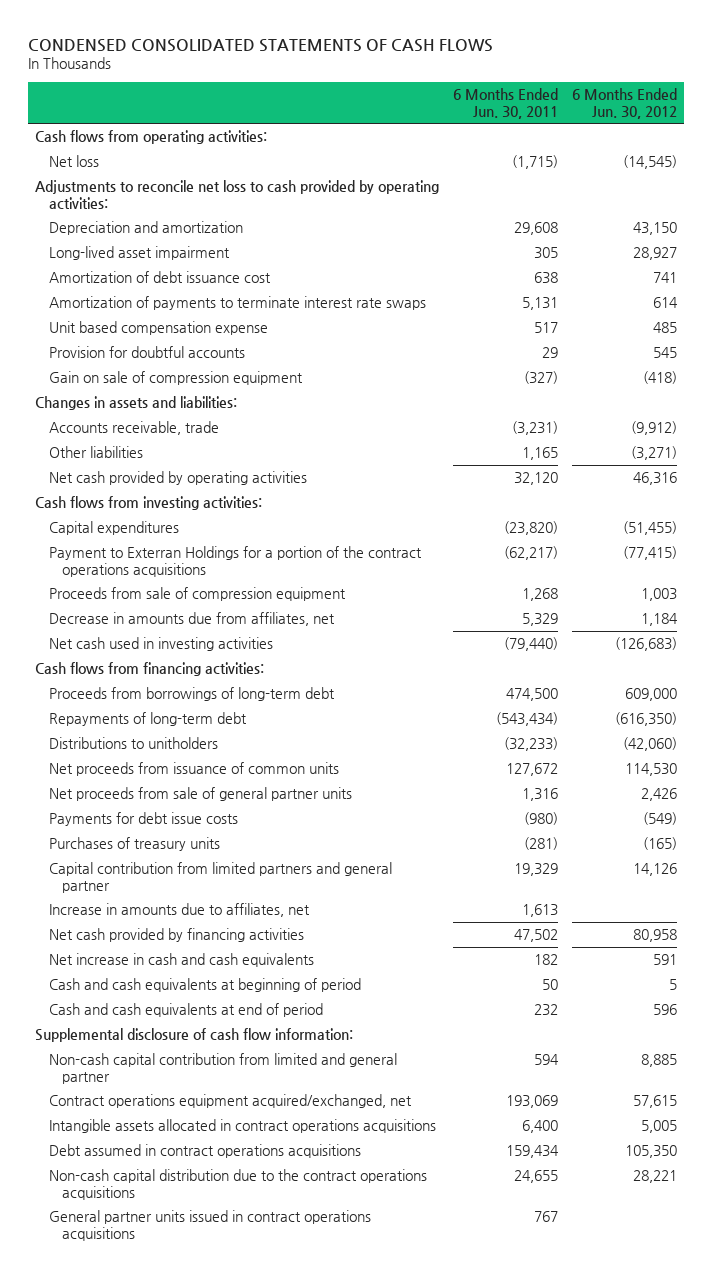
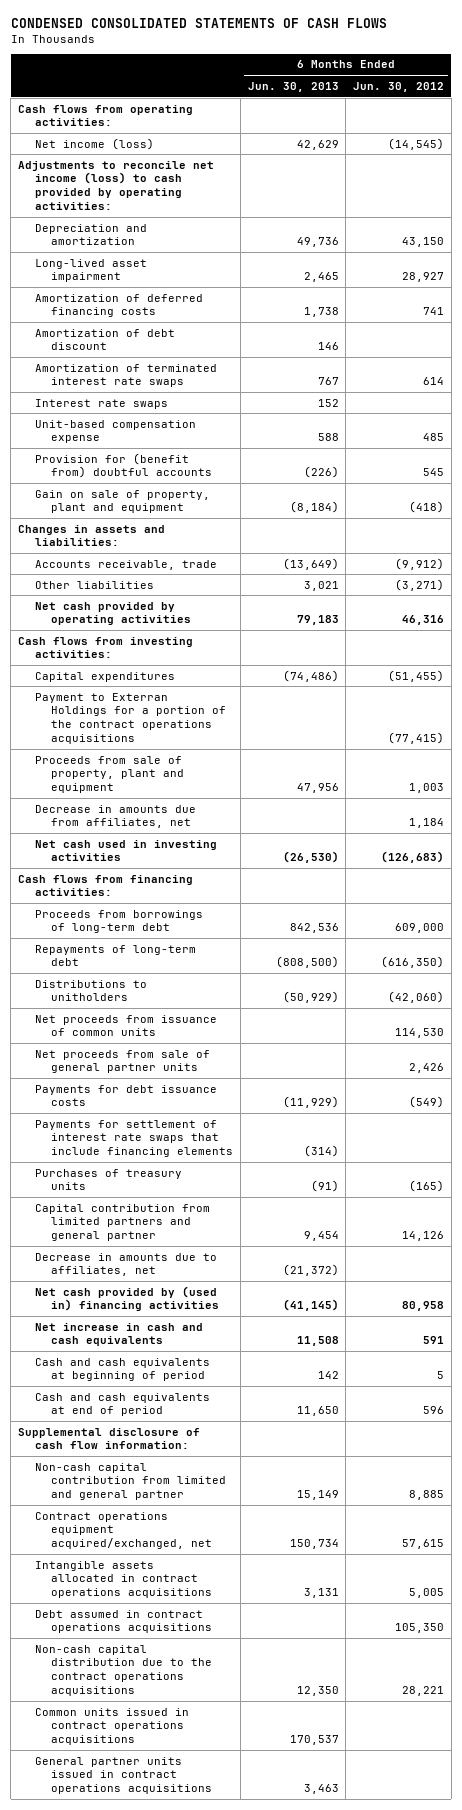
[453,88,559,119] 6 Months Ended Jun. 30, 2011 -> none
none -> [247,81,339,92] Jun. 30, 2013
[48,155,99,168] Net loss -> [34,137,154,150] Net income (loss)
[35,180,440,209] Adjustments to reconcile net loss to cash provided by operating activities: -> [18,160,215,210] Adjustments to reconcile net income (loss) to cash provided by operating activities:
[48,271,271,284] Amortization of debt issuance cost -> [34,293,203,318] Amortization of deferred financing costs
none -> [34,328,175,351] Amortization of debt discount
[48,296,426,311] Amortization of payments to terminate interest rate swaps -> [34,363,217,388] Amortization of terminated interest rate swaps
none -> [34,398,168,409] Interest rate swaps
[48,321,268,336] Unit based compensation expense -> [34,419,196,444] Unit-based compensation expense
[48,346,245,359] Provision for doubtful accounts -> [34,452,213,479] Provision for (benefit from) doubtful accounts
[48,371,303,386] Gain on sale of compression equipment -> [34,489,210,514] Gain on sale of property, plant and equipment
[48,587,346,602] Proceeds from sale of compression equipment -> [34,755,185,794] Proceeds from sale of property, plant and equipment
[48,812,238,827] Payments for debt issue costs -> [34,1084,217,1107] Payments for debt issuance costs
none -> [34,1119,234,1158] Payments for settlement of interest rate swaps that include financing elements
[48,903,310,918] Increase in amounts due to affiliates, net -> [34,1252,217,1277] Decrease in amounts due to affiliates, net
[48,928,304,943] Net cash provided by financing activities -> [34,1285,220,1312] Net cash provided by (used in) financing activities
none -> [34,1707,189,1746] Common units issued in contract operations acquisitions

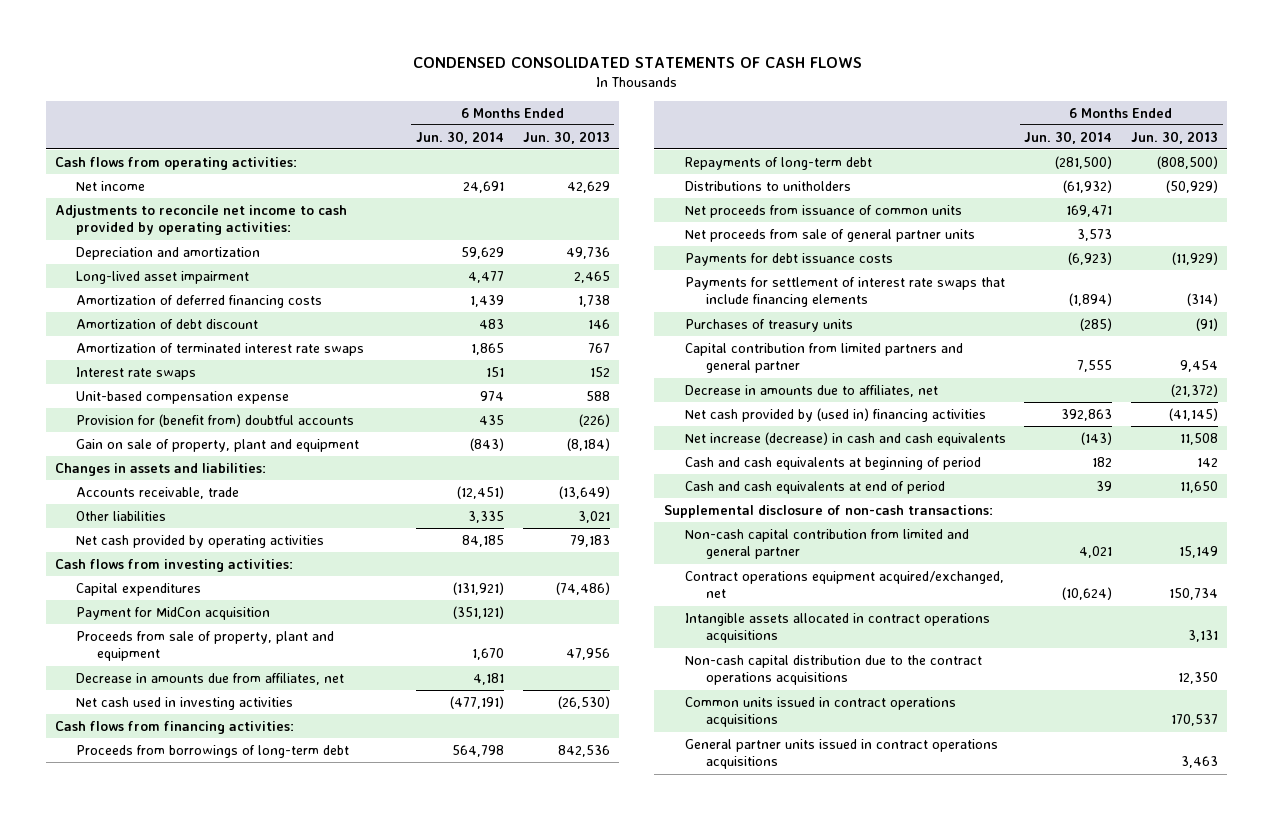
[353,81,445,92] Jun. 30, 2012 -> none
none -> [415,130,504,144] Jun. 30, 2014
[34,137,154,150] Net income (loss) -> [76,180,146,191] Net income
[18,160,215,210] Adjustments to reconcile net income (loss) to cash provided by operating activities: -> [55,204,348,236] Adjustments to reconcile net income to cash provided by operating activities:
[34,692,227,744] Payment to Exterran Holdings for a portion of the contract operations acquisitions -> none
none -> [76,606,271,620] Payment for MidCon acquisition
[34,1322,203,1347] Net increase in cash and cash equivalents -> [684,431,1006,446] Net increase (decrease) in cash and cash equivalents
[18,1427,201,1450] Supplemental disclosure of cash flow information: -> [663,504,993,518] Supplemental disclosure of non-cash transactions:
[34,1609,213,1634] Debt assumed in contract operations acquisitions -> none

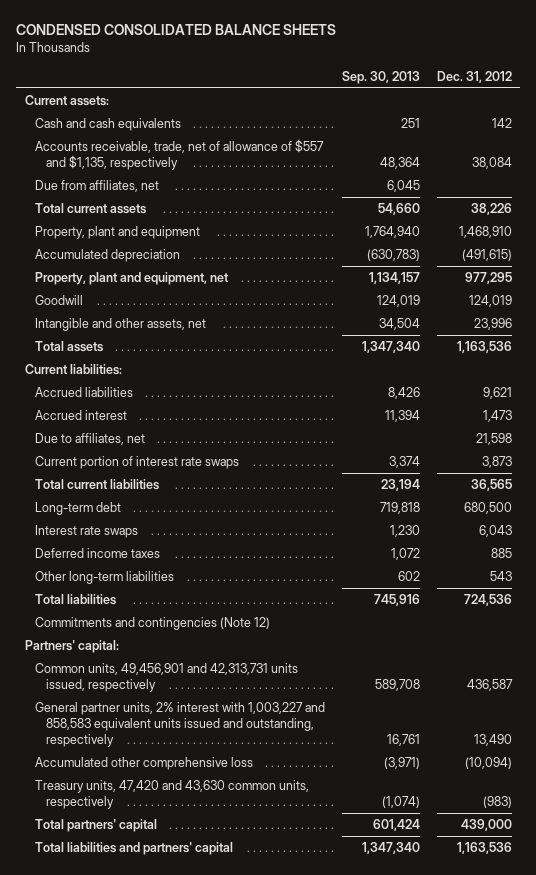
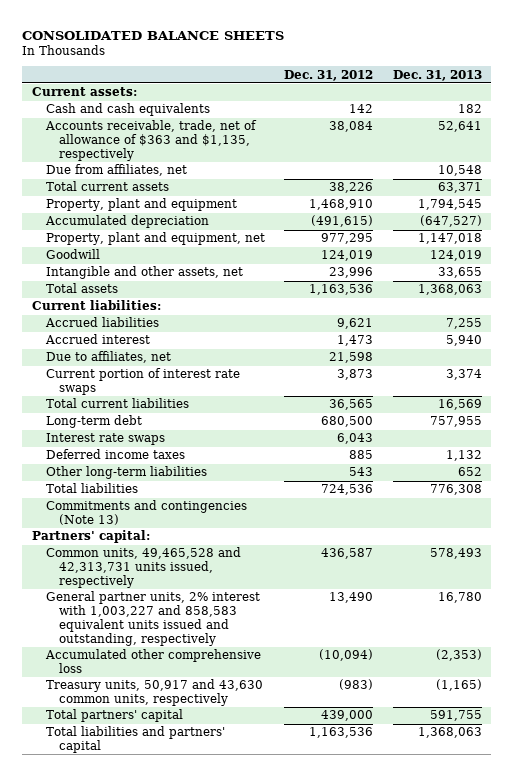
[16,24,337,36] CONDENSED CONSOLIDATED BALANCE SHEETS -> [21,30,284,40] CONSOLIDATED BALANCE SHEETS
[341,70,420,84] Sep. 30, 2013 -> none
none -> [392,69,482,81] Dec. 31, 2013
[35,139,325,170] Accounts receivable, trade, net of allowance of $557 and $1,135, respectively -> [44,120,257,162] Accounts receivable, trade, net of allowance of $363 and $1,135, respectively
[35,617,271,631] Commitments and contingencies (Note 12) -> [45,500,247,526] Commitments and contingencies (Note 13)
[35,663,299,692] Common units, 49,456,901 and 42,313,731 units issued, respectively -> [45,547,241,589] Common units, 49,465,528 and 42,313,731 units issued, respectively
[35,780,310,809] Treasury units, 47,420 and 43,630 common units, respectively -> [45,679,263,707] Treasury units, 50,917 and 43,630 common units, respectively

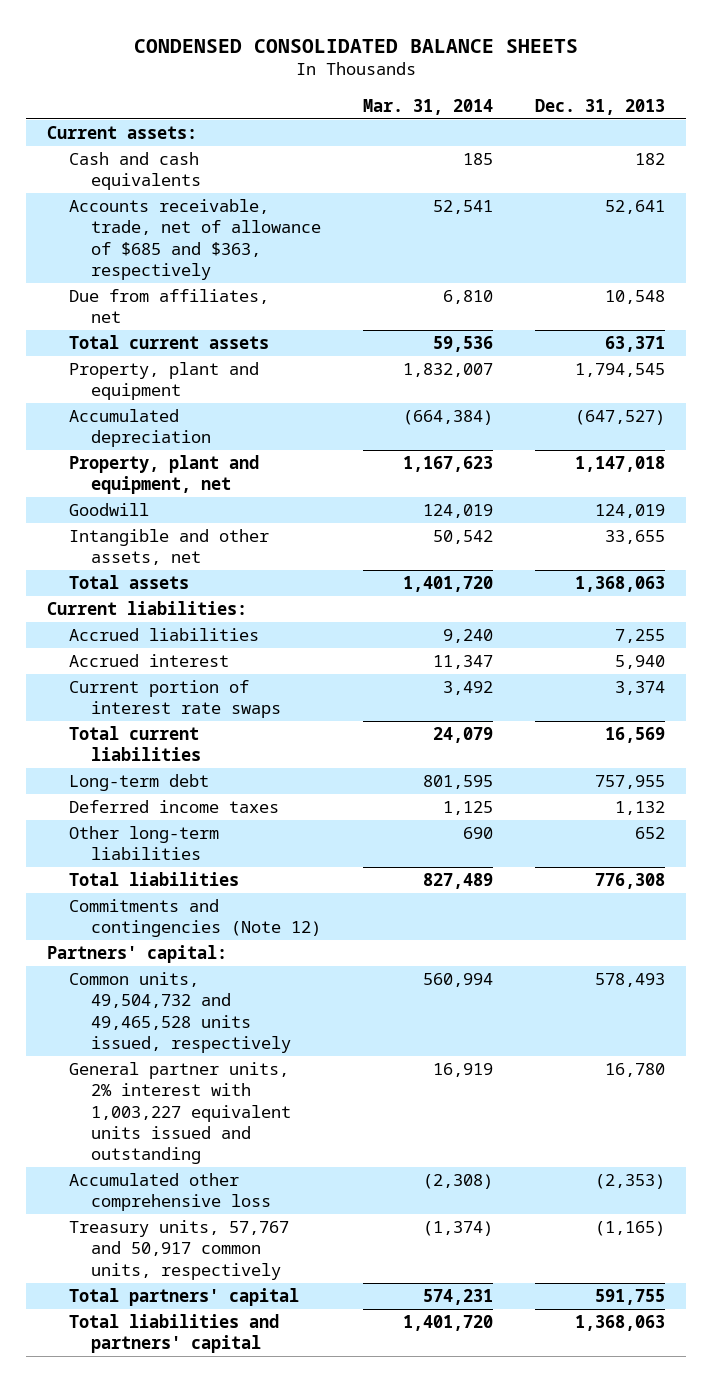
[21,30,284,40] CONSOLIDATED BALANCE SHEETS -> [134,38,579,53] CONDENSED CONSOLIDATED BALANCE SHEETS
[284,69,374,81] Dec. 31, 2012 -> none
none -> [362,98,493,115] Mar. 31, 2014
[44,120,257,162] Accounts receivable, trade, net of allowance of $363 and $1,135, respectively -> [68,199,321,280] Accounts receivable, trade, net of allowance of $685 and $363, respectively
[45,351,171,364] Due to affiliates, net -> none
[45,433,165,446] Interest rate swaps -> none
[45,500,247,526] Commitments and contingencies (Note 13) -> [68,899,321,938] Commitments and contingencies (Note 12)
[45,547,241,589] Common units, 49,465,528 and 42,313,731 units issued, respectively -> [68,972,291,1053] Common units, 49,504,732 and 49,465,528 units issued, respectively
[45,591,260,646] General partner units, 2% interest with 1,003,227 and 858,583 equivalent units issued and outstanding, respectively -> [68,1062,291,1165] General partner units, 2% interest with 1,003,227 equivalent units issued and outstanding
[45,679,263,707] Treasury units, 50,917 and 43,630 common units, respectively -> [68,1220,289,1280] Treasury units, 57,767 and 50,917 common units, respectively

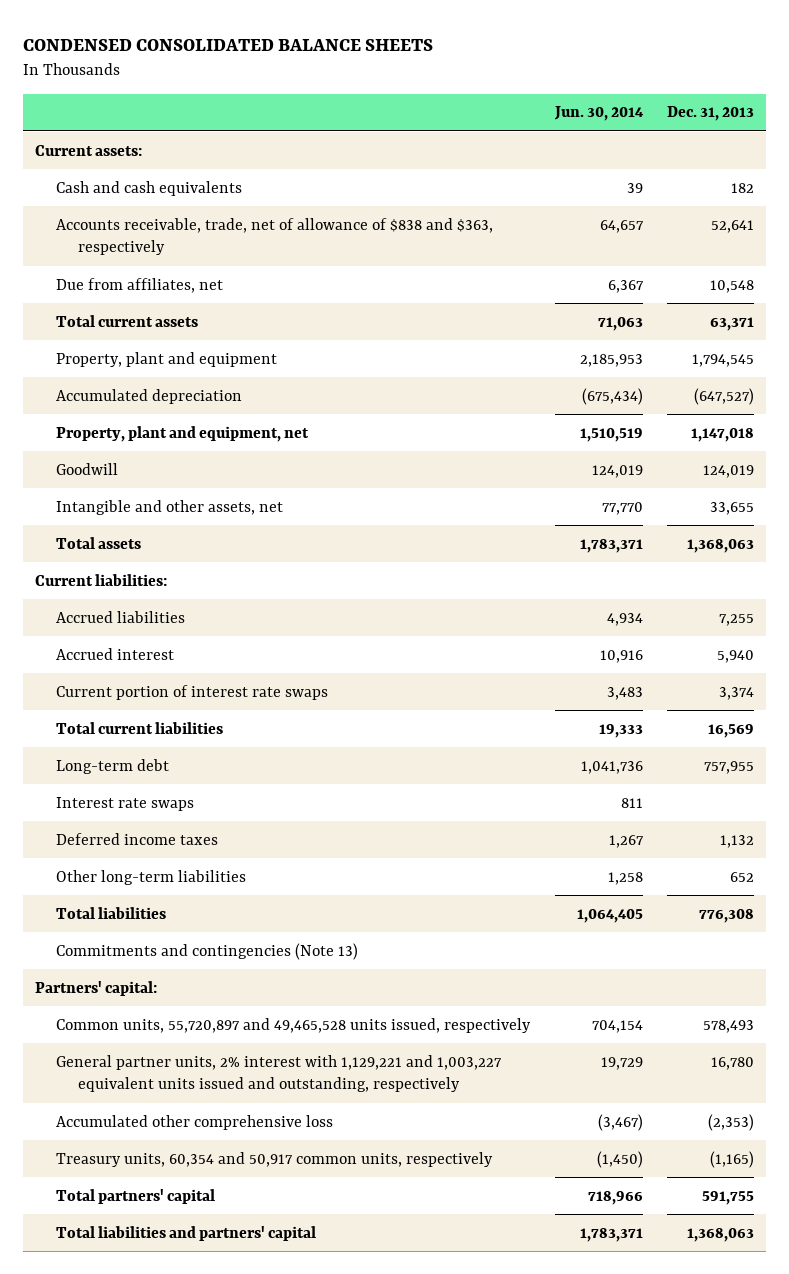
[362,98,493,115] Mar. 31, 2014 -> none
none -> [553,106,644,122] Jun. 30, 2014
[68,199,321,280] Accounts receivable, trade, net of allowance of $685 and $363, respectively -> [56,217,494,256] Accounts receivable, trade, net of allowance of $838 and $363, respectively
none -> [56,796,195,811] Interest rate swaps
[68,899,321,938] Commitments and contingencies (Note 12) -> [56,942,359,960] Commitments and contingencies (Note 13)
[68,972,291,1053] Common units, 49,504,732 and 49,465,528 units issued, respectively -> [56,1017,532,1033] Common units, 55,720,897 and 49,465,528 units issued, respectively
[68,1062,291,1165] General partner units, 2% interest with 1,003,227 equivalent units issued and outstanding -> [56,1054,503,1093] General partner units, 2% interest with 1,129,221 and 1,003,227 equivalent units issued and outstanding, respectively
[68,1220,289,1280] Treasury units, 57,767 and 50,917 common units, respectively -> [56,1151,494,1167] Treasury units, 60,354 and 50,917 common units, respectively

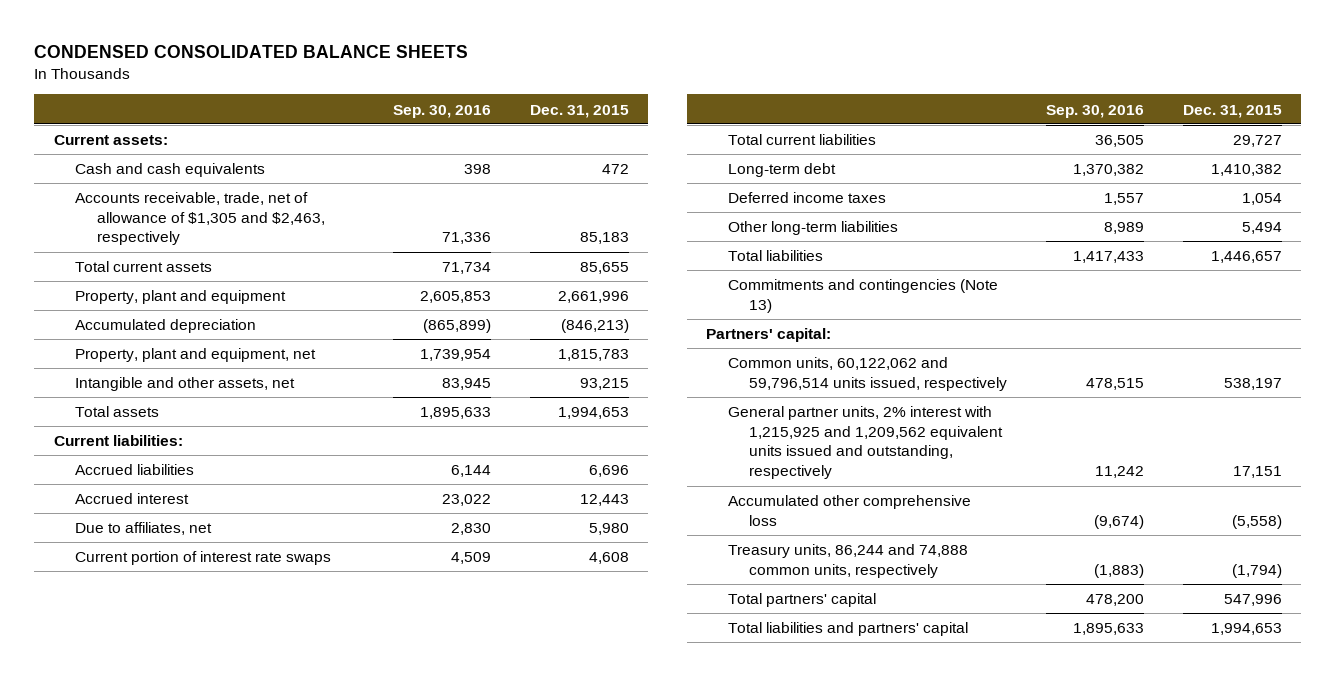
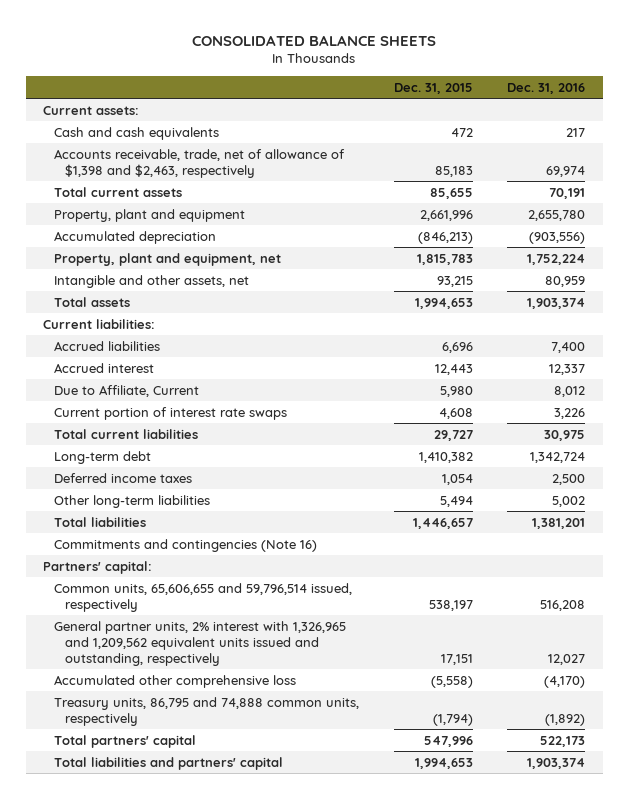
[34,45,469,59] CONDENSED CONSOLIDATED BALANCE SHEETS -> [192,34,437,46] CONSOLIDATED BALANCE SHEETS
[393,104,492,118] Sep. 30, 2016 -> none
none -> [507,83,586,95] Dec. 31, 2016
[75,192,325,246] Accounts receivable, trade, net of allowance of $1,305 and $2,463, respectively -> [53,148,345,178] Accounts receivable, trade, net of allowance of $1,398 and $2,463, respectively
[75,522,213,536] Due to affiliates, net -> [53,384,199,397] Due to Affiliate, Current
[727,279,998,313] Commitments and contingencies (Note 13) -> [53,538,317,552] Commitments and contingencies (Note 16)
[727,357,1008,391] Common units, 60,122,062 and 59,796,514 units issued, respectively -> [53,582,352,612] Common units, 65,606,655 and 59,796,514 issued, respectively
[727,406,1004,480] General partner units, 2% interest with 1,215,925 and 1,209,562 equivalent units issued and outstanding, respectively -> [53,620,346,666] General partner units, 2% interest with 1,326,965 and 1,209,562 equivalent units issued and outstanding, respectively
[727,544,968,578] Treasury units, 86,244 and 74,888 common units, respectively -> [53,696,359,726] Treasury units, 86,795 and 74,888 common units, respectively

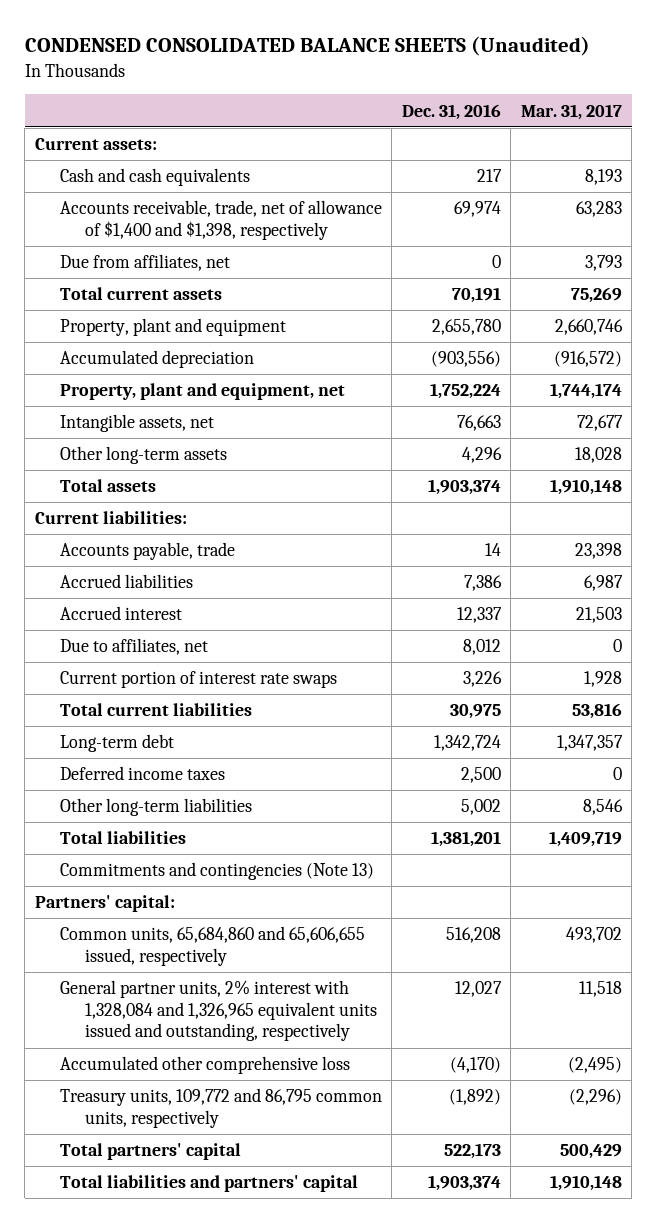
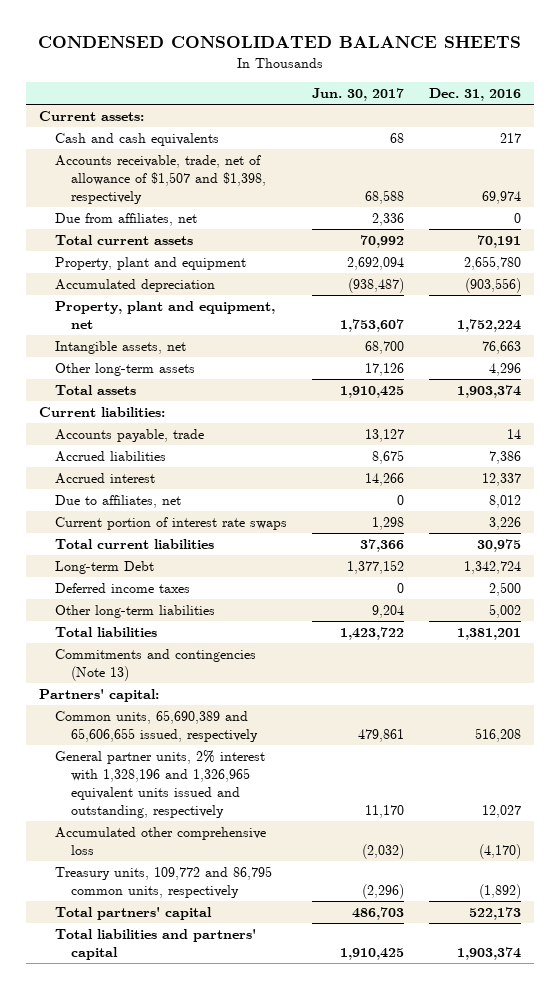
[24,36,590,57] CONDENSED CONSOLIDATED BALANCE SHEETS (Unaudited) -> [38,36,522,49] CONDENSED CONSOLIDATED BALANCE SHEETS
[520,103,622,120] Mar. 31, 2017 -> none
none -> [312,87,405,101] Jun. 30, 2017
[59,200,382,240] Accounts receivable, trade, net of allowance of $1,400 and $1,398, respectively -> [54,155,266,205] Accounts receivable, trade, net of allowance of $1,507 and $1,398, respectively
[59,734,174,753] Long-term debt -> [54,561,154,575] Long-term Debt
[59,926,365,966] Common units, 65,684,860 and 65,606,655 issued, respectively -> [54,710,258,743] Common units, 65,690,389 and 65,606,655 issued, respectively
[59,980,377,1042] General partner units, 2% interest with 1,328,084 and 1,326,965 equivalent units issued and outstanding, respectively -> [54,750,265,819] General partner units, 2% interest with 1,328,196 and 1,326,965 equivalent units issued and outstanding, respectively

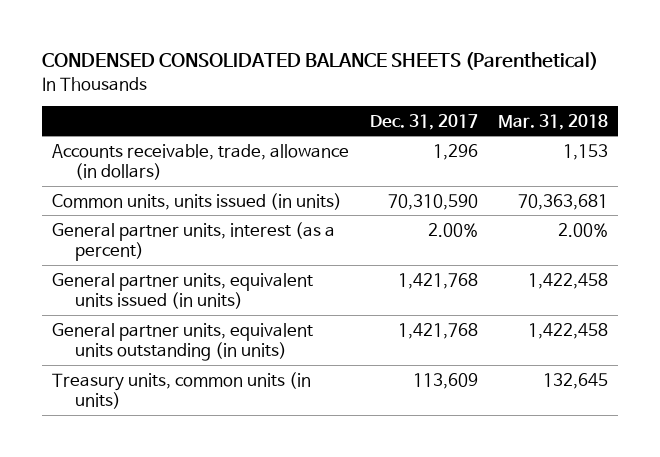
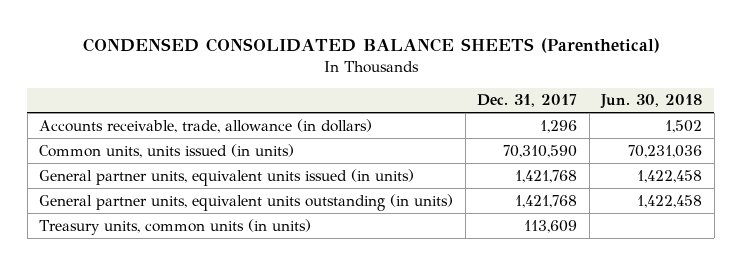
[498,113,609,130] Mar. 31, 2018 -> none
none -> [600,94,703,110] Jun. 30, 2018
[52,221,336,261] General partner units, interest (as a percent) -> none

